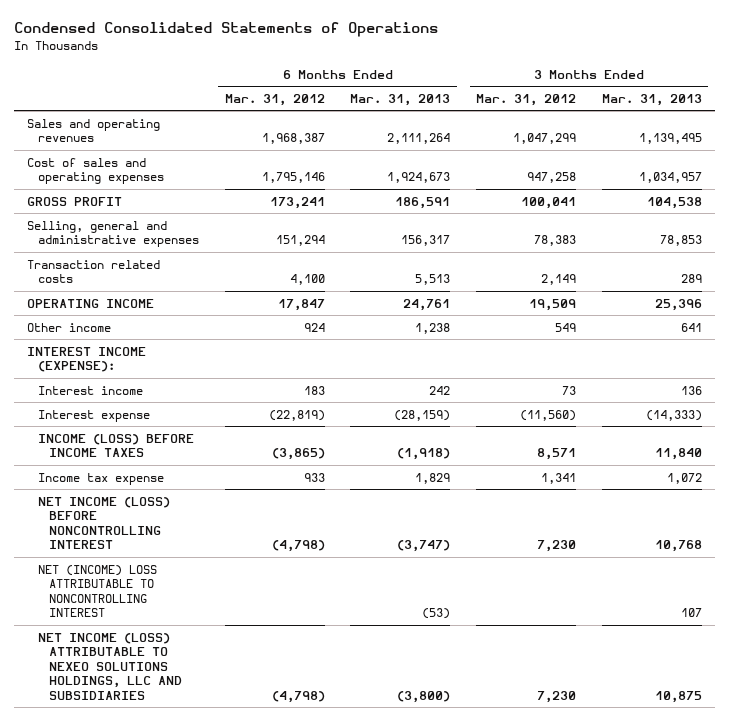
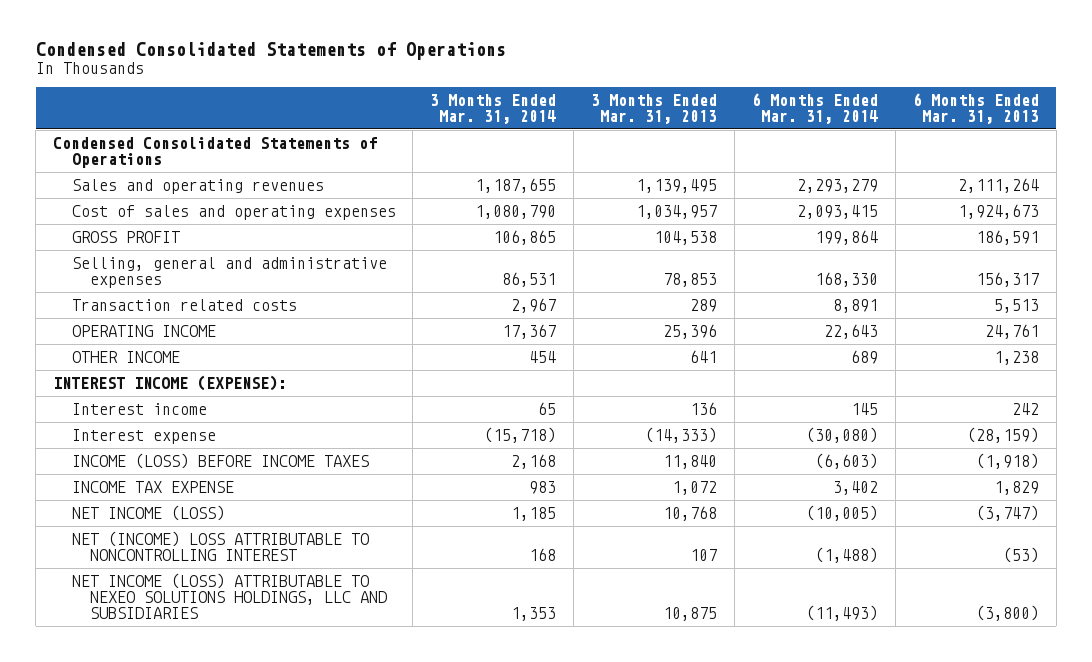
[224,93,325,106] Mar. 31, 2012 -> none
[476,93,577,106] Mar. 31, 2012 -> none
none -> [430,93,557,124] 3 Months Ended Mar. 31, 2014
none -> [752,92,879,124] 6 Months Ended Mar. 31, 2014
none -> [53,136,378,169] Condensed Consolidated Statements of Operations
[27,322,112,332] Other income -> [71,350,180,363] OTHER INCOME
[38,472,165,485] Income tax expense -> [71,480,234,493] INCOME TAX EXPENSE
[38,496,171,550] NET INCOME (LOSS) BEFORE NONCONTROLLING INTEREST -> [71,504,225,521] NET INCOME (LOSS)

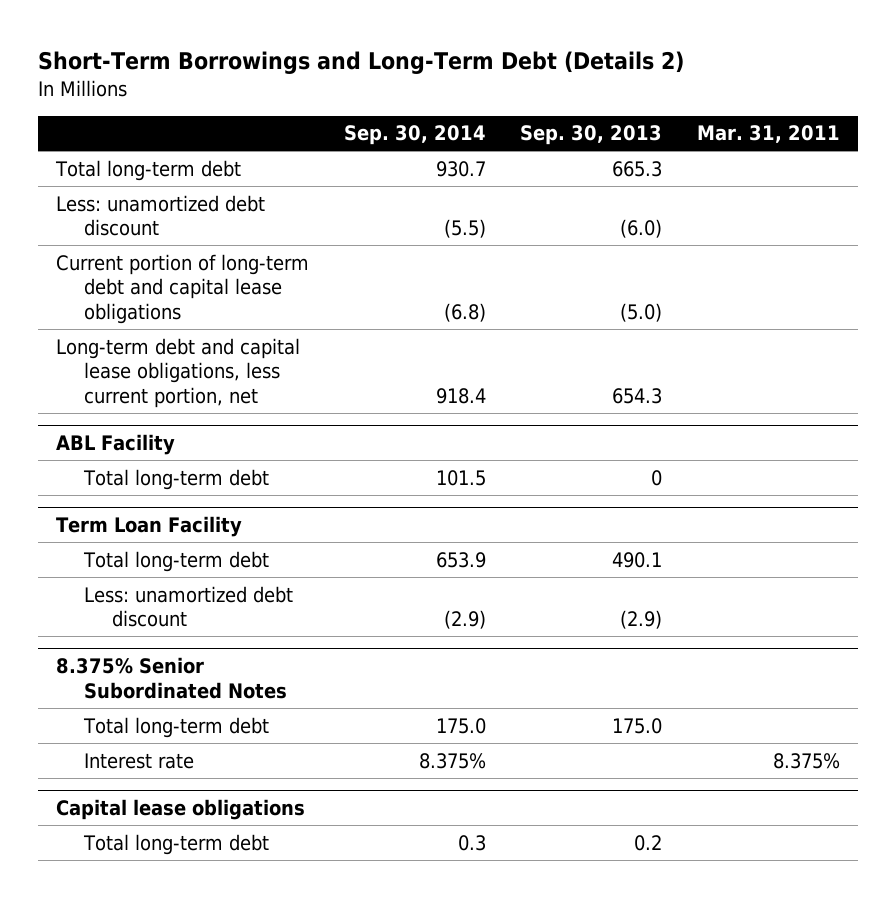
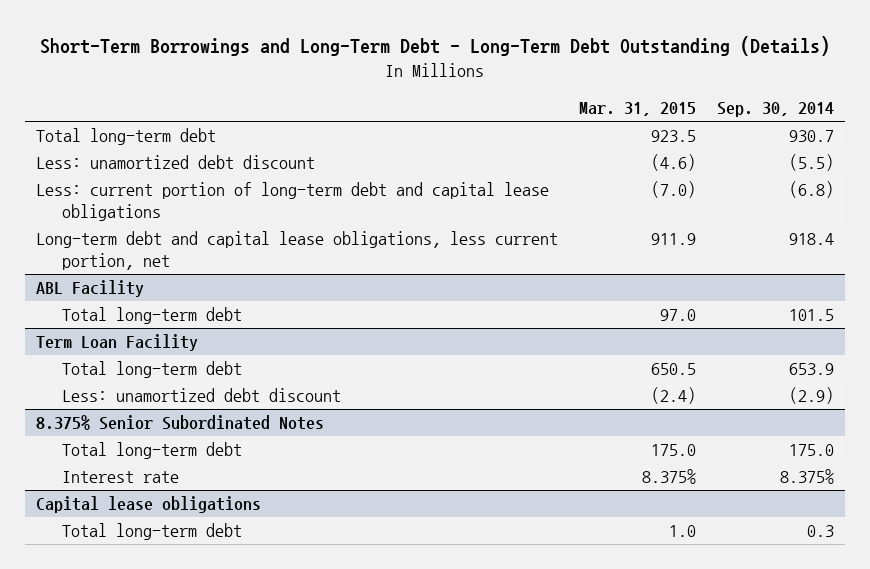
[38,51,685,75] Short-Term Borrowings and Long-Term Debt (Details 2) -> [40,36,831,57] Short-Term Borrowings and Long-Term Debt - Long-Term Debt Outstanding (Details)
[520,125,663,146] Sep. 30, 2013 -> none
[697,125,841,144] Mar. 31, 2011 -> none
none -> [579,102,697,117] Mar. 31, 2015
[55,253,309,324] Current portion of long-term debt and capital lease obligations -> [35,182,549,222] Less: current portion of long-term debt and capital lease obligations

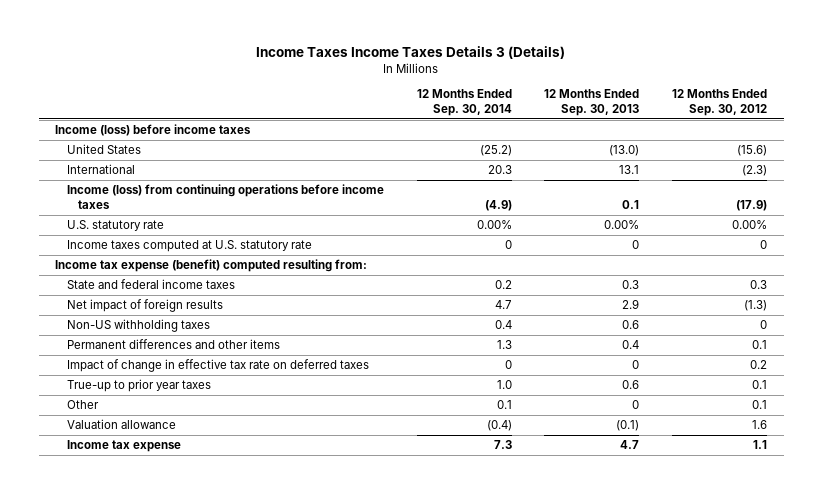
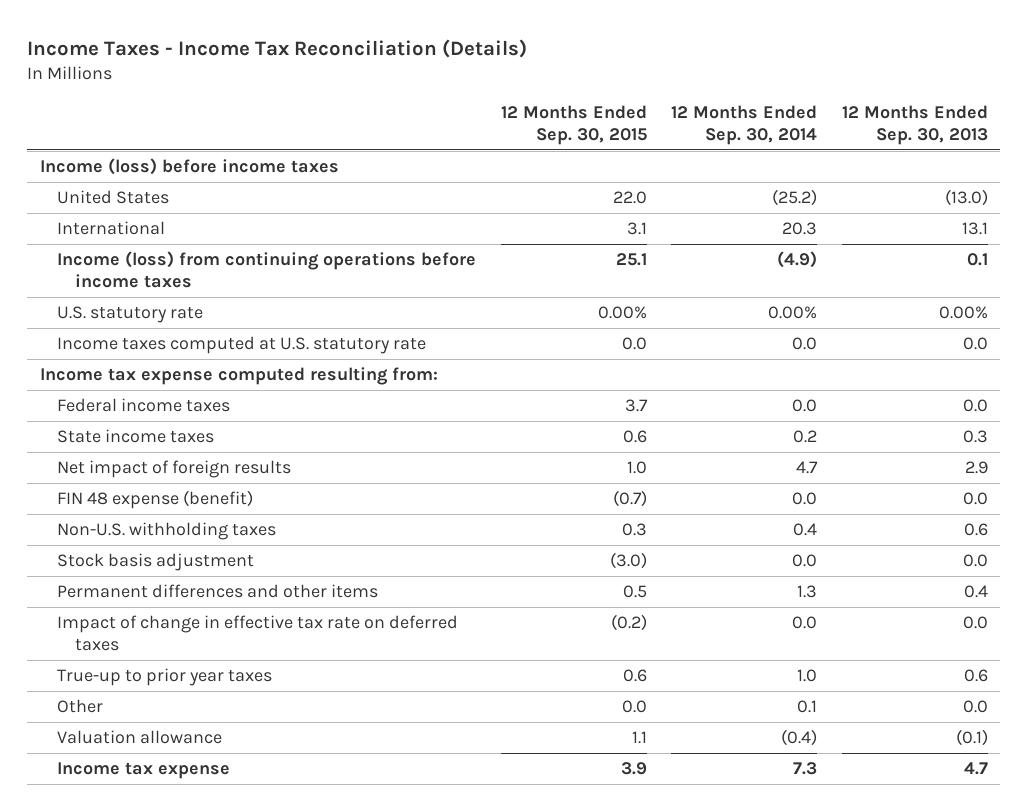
[256,45,566,59] Income Taxes Income Taxes Details 3 (Details) -> [27,39,528,59] Income Taxes - Income Tax Reconciliation (Details)
[672,89,768,116] 12 Months Ended Sep. 30, 2012 -> none
none -> [500,104,647,145] 12 Months Ended Sep. 30, 2015
[504,240,512,250] 0 -> [792,336,818,350] 0.0
[632,240,640,250] 0 -> [963,336,989,350] 0.0
[55,259,368,273] Income tax expense (benefit) computed resulting from: -> [39,366,438,385] Income tax expense computed resulting from:
none -> [57,397,231,412] Federal income taxes
[66,279,235,290] State and federal income taxes -> [57,428,215,443] State income taxes
none -> [57,489,254,509] FIN 48 expense (benefit)
[66,319,210,333] Non-US withholding taxes -> [57,521,277,540] Non-U.S. withholding taxes
none -> [57,552,255,571] Stock basis adjustment
[504,360,512,370] 0 -> [792,615,818,629] 0.0
[632,360,640,370] 0 -> [963,615,989,629] 0.0
[632,400,640,410] 0 -> [963,699,989,713] 0.0

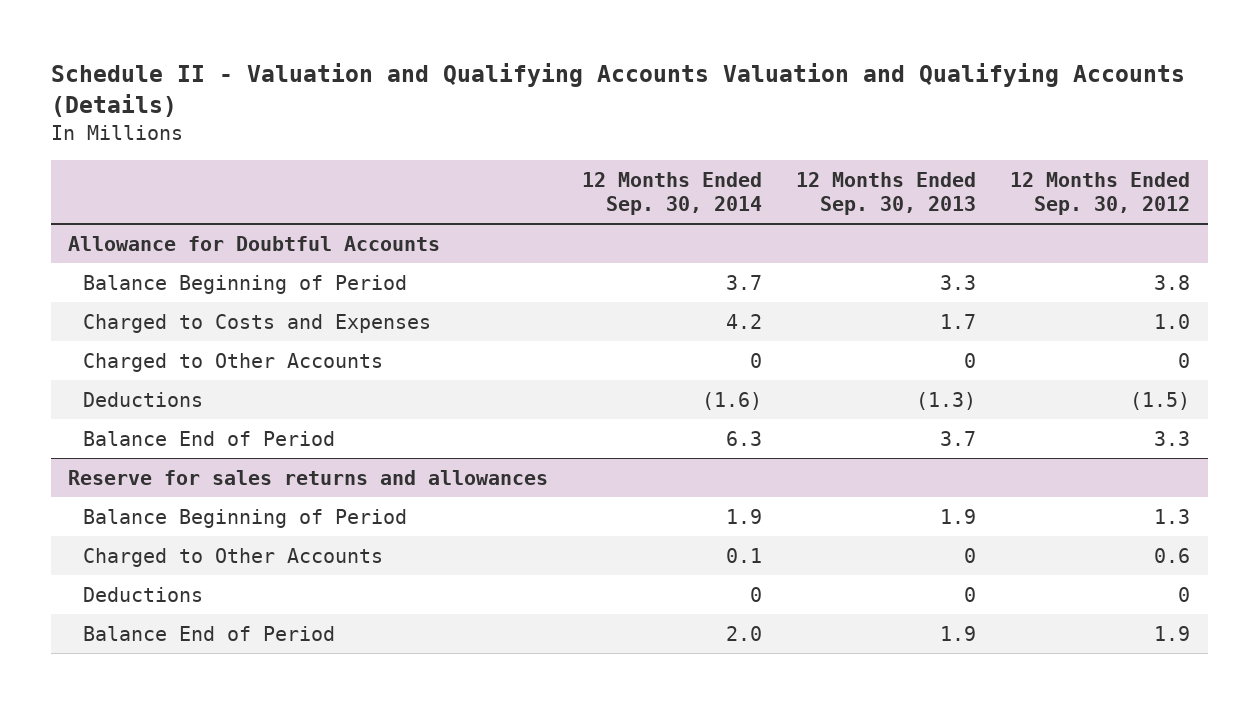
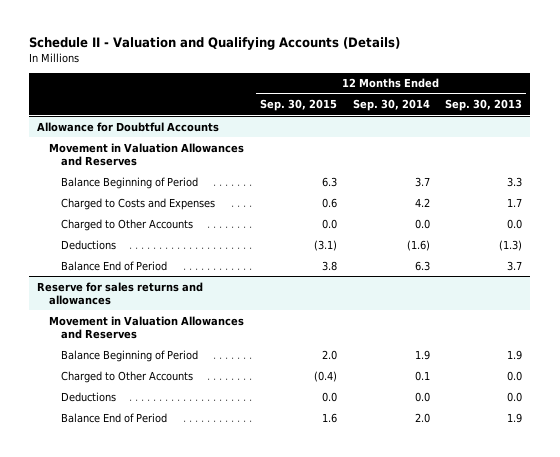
[50,63,1185,118] Schedule II - Valuation and Qualifying Accounts Valuation and Qualifying Accounts (Details) -> [29,36,401,50] Schedule II - Valuation and Qualifying Accounts (Details)
[1010,172,1191,215] 12 Months Ended Sep. 30, 2012 -> none
none -> [259,99,337,112] Sep. 30, 2015
none -> [48,142,244,166] Movement in Valuation Allowances and Reserves
[750,352,763,368] 0 -> [414,218,430,229] 0.0
[964,352,977,368] 0 -> [507,218,523,229] 0.0
none -> [48,315,244,339] Movement in Valuation Allowances and Reserves
[964,547,977,563] 0 -> [507,370,523,381] 0.0
[750,586,763,602] 0 -> [414,391,430,402] 0.0
[964,586,977,602] 0 -> [507,391,523,402] 0.0

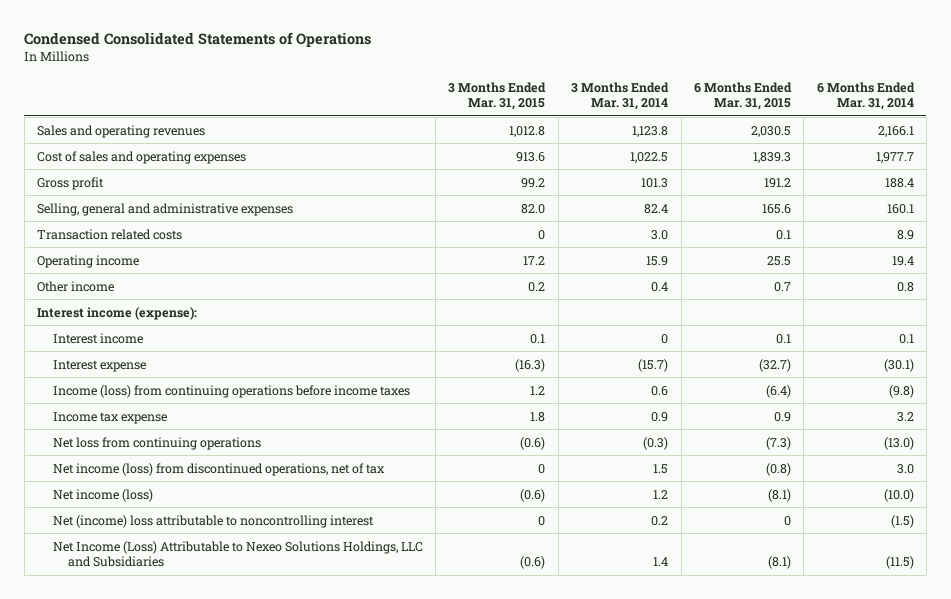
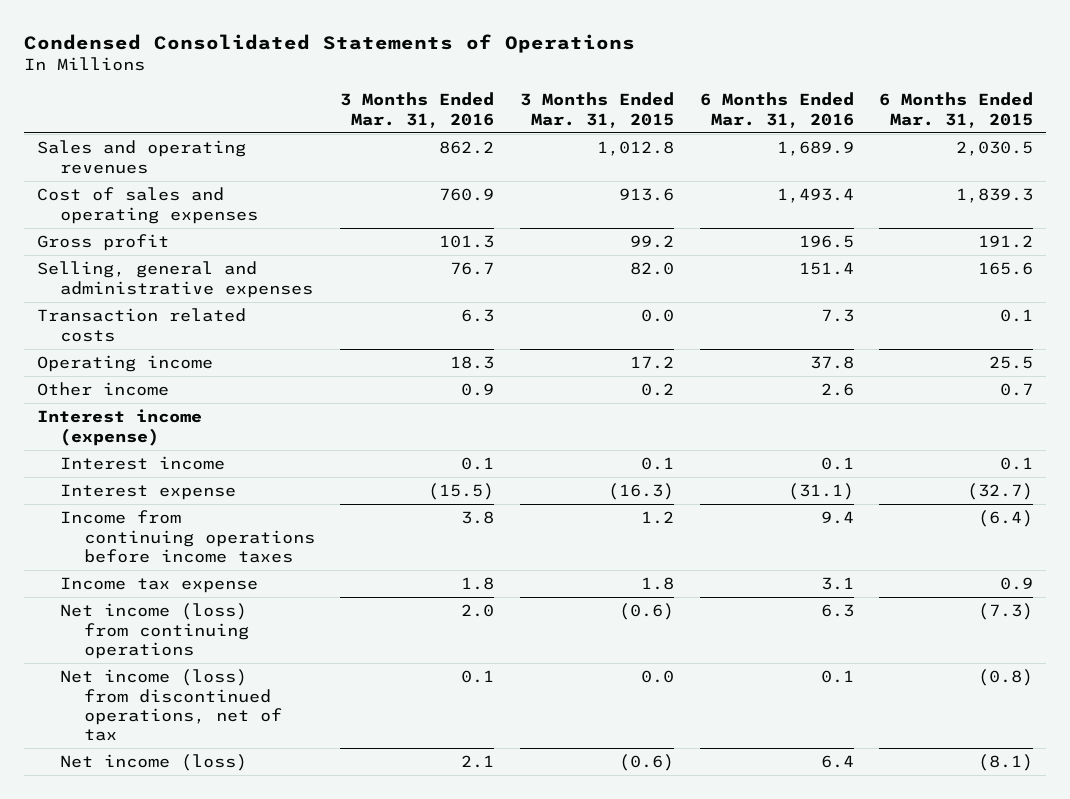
[571,81,670,111] 3 Months Ended Mar. 31, 2014 -> none
[816,81,915,111] 6 Months Ended Mar. 31, 2014 -> none
none -> [340,92,495,128] 3 Months Ended Mar. 31, 2016
none -> [699,92,854,128] 6 Months Ended Mar. 31, 2016
[538,229,546,240] 0 -> [640,309,674,323] 0.0
[37,306,198,320] Interest income (expense): -> [37,409,203,446] Interest income (expense)
[52,384,410,398] Income (loss) from continuing operations before income taxes -> [60,510,315,563] Income from continuing operations before income taxes
[52,436,261,450] Net loss from continuing operations -> [60,603,249,659] Net income (loss) from continuing operations
[538,463,546,474] 0 -> [640,670,674,684] 0.0
[52,514,374,528] Net (income) loss attributable to noncontrolling interest -> none
[52,540,423,568] Net Income (Loss) Attributable to Nexeo Solutions Holdings, LLC and Subsidiaries -> none

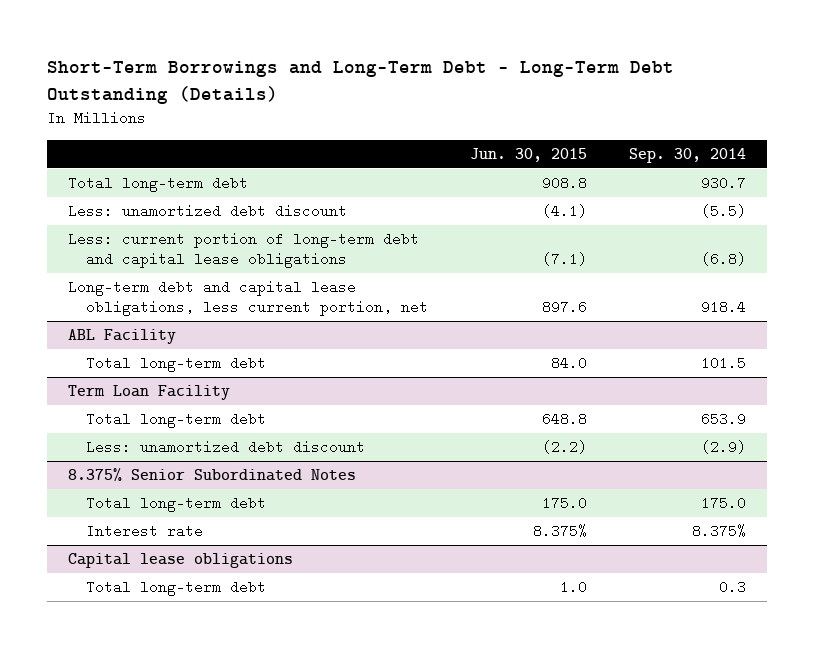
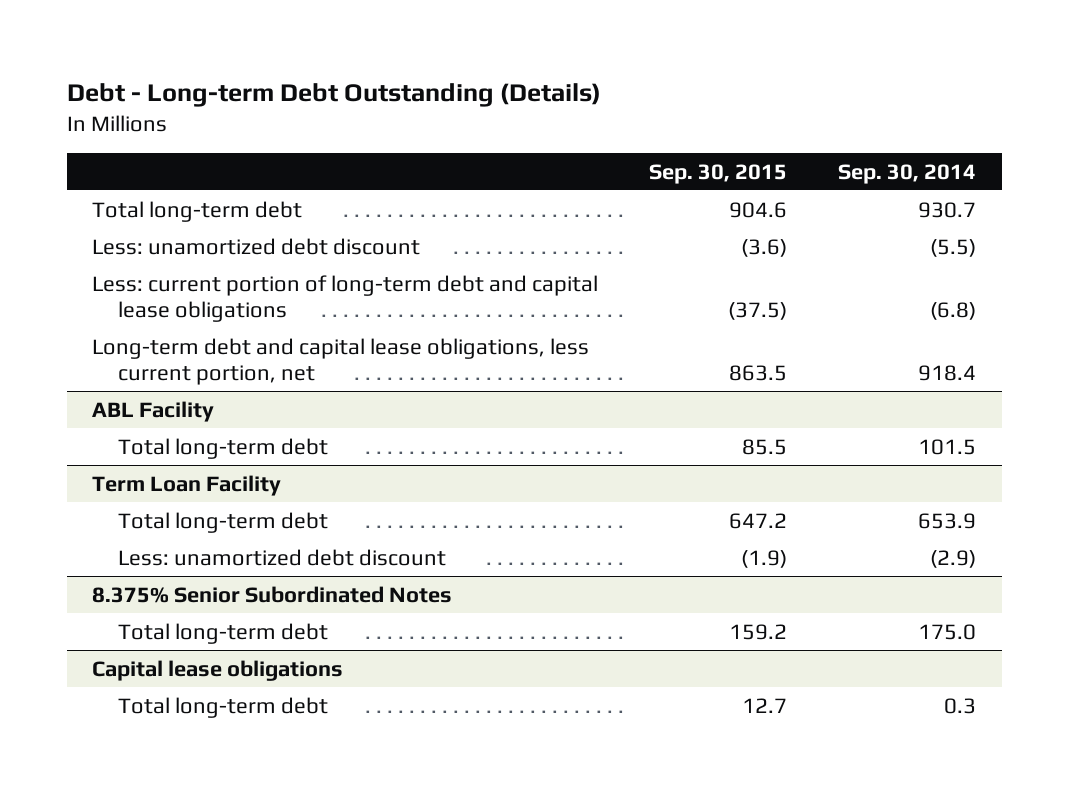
[46,61,674,104] Short-Term Borrowings and Long-Term Debt - Long-Term Debt Outstanding (Details) -> [66,83,601,108] Debt - Long-term Debt Outstanding (Details)
[469,148,587,163] Jun. 30, 2015 -> none
none -> [649,163,788,184] Sep. 30, 2015
[85,524,203,539] Interest rate -> none

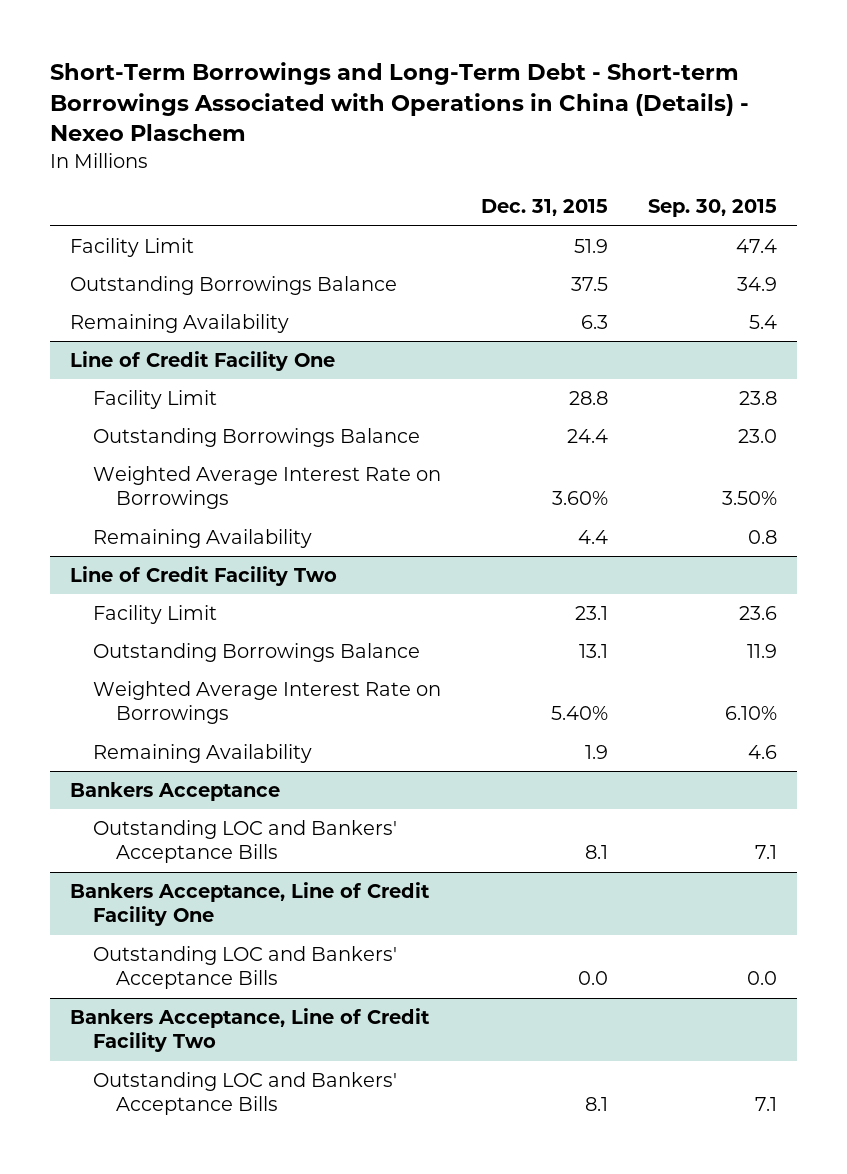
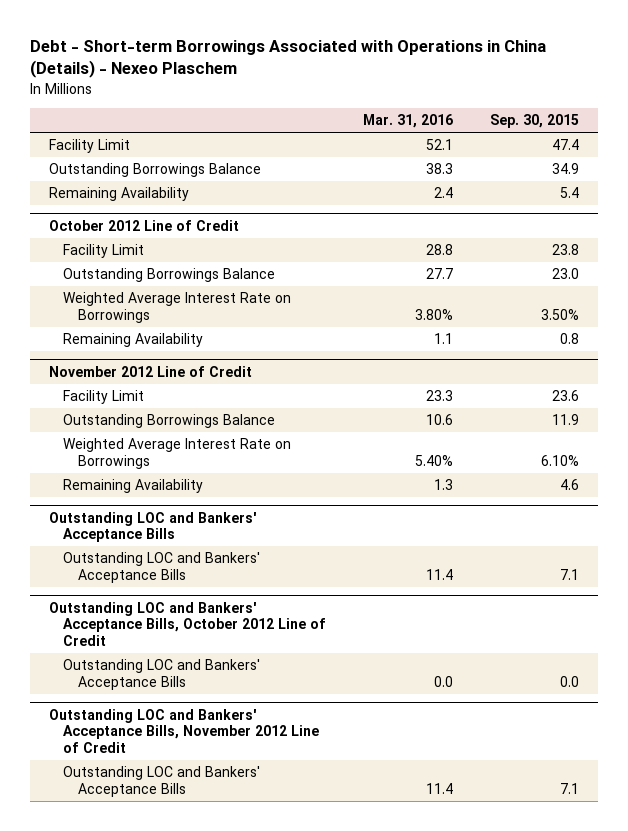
[49,62,749,142] Short-Term Borrowings and Long-Term Debt - Short-term Borrowings Associated with Operations in China (Details) - Nexeo Plaschem -> [30,40,547,79] Debt - Short-term Borrowings Associated with Operations in China (Details) - Nexeo Plaschem
[481,199,609,217] Dec. 31, 2015 -> none
none -> [363,114,454,129] Mar. 31, 2016
[69,351,335,372] Line of Credit Facility One -> [48,219,239,231] October 2012 Line of Credit
[69,566,337,587] Line of Credit Facility Two -> [48,365,252,377] November 2012 Line of Credit
[69,782,280,802] Bankers Acceptance -> [48,511,256,543] Outstanding LOC and Bankers' Acceptance Bills
[69,882,430,927] Bankers Acceptance, Line of Credit Facility One -> none
none -> [48,601,327,646] Outstanding LOC and Bankers' Acceptance Bills, October 2012 Line of Credit
[69,1008,430,1053] Bankers Acceptance, Line of Credit Facility Two -> none
none -> [48,708,320,753] Outstanding LOC and Bankers' Acceptance Bills, November 2012 Line of Credit

